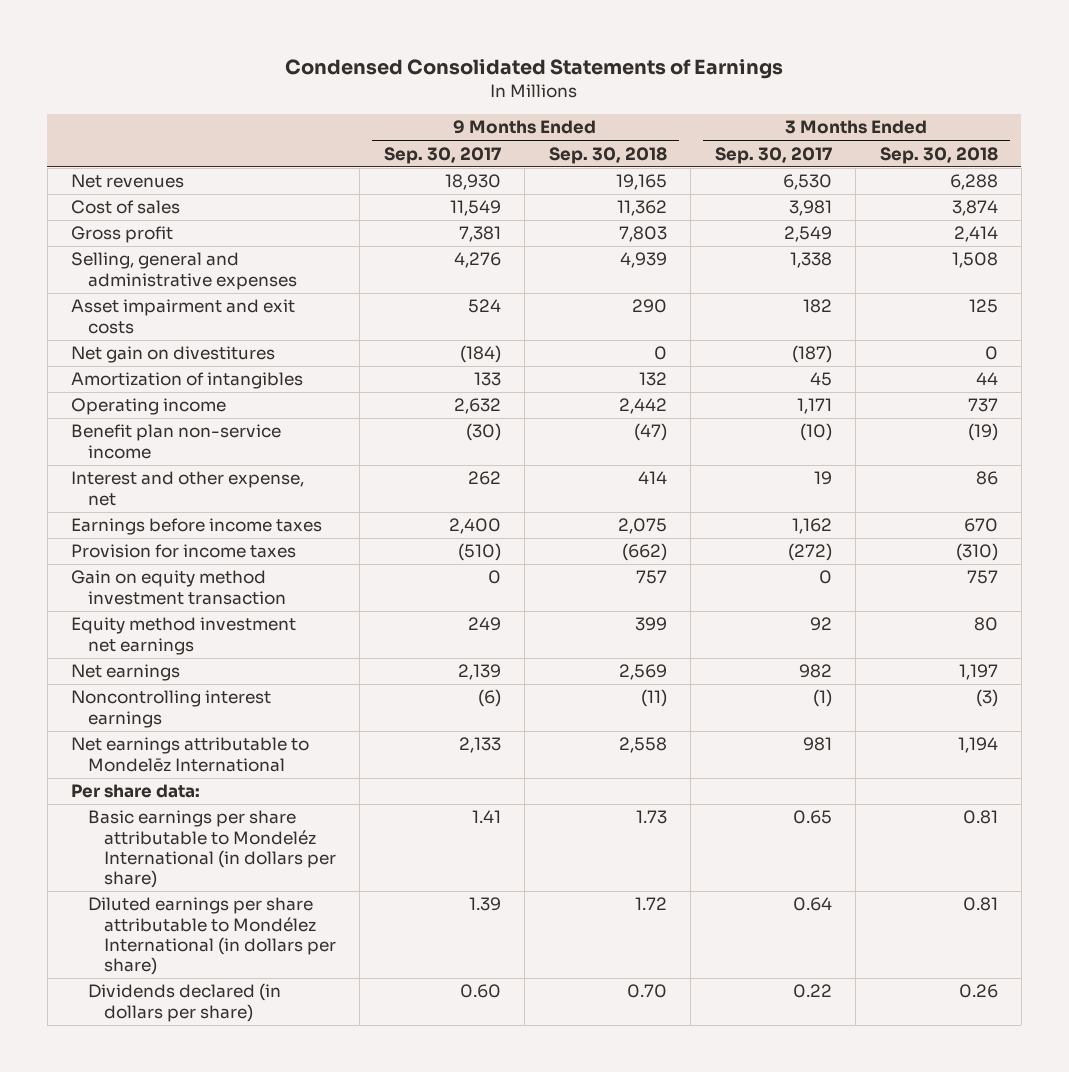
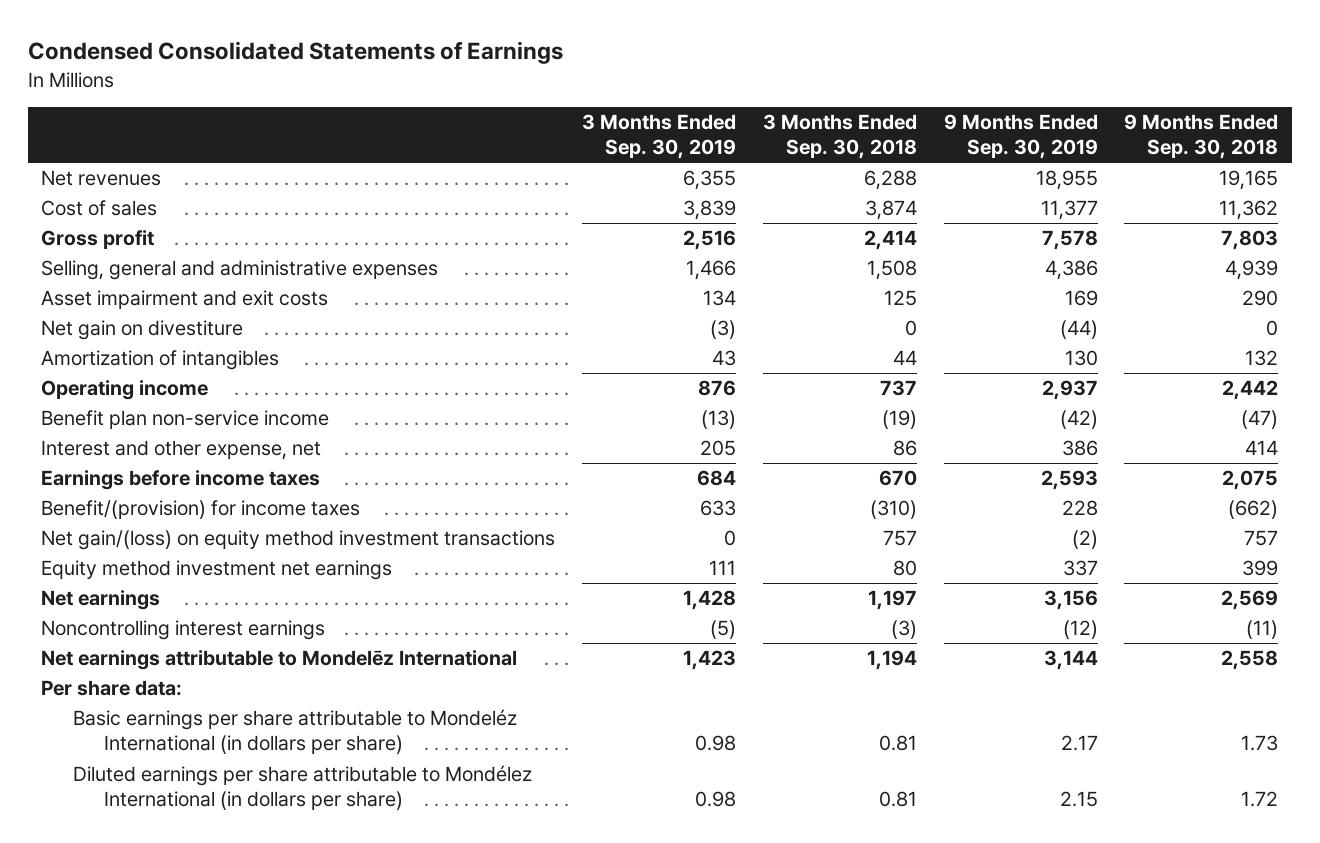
[383,146,501,164] Sep. 30, 2017 -> none
[714,146,832,164] Sep. 30, 2017 -> none
none -> [582,114,737,160] 3 Months Ended Sep. 30, 2019
none -> [943,114,1098,160] 9 Months Ended Sep. 30, 2019
[71,346,276,364] Net gain on divestitures -> [41,320,244,341] Net gain on divestiture
[71,544,297,559] Provision for income taxes -> [41,500,361,520] Benefit/(provision) for income taxes
[71,570,286,605] Gain on equity method investment transaction -> [41,530,556,551] Net gain/(loss) on equity method investment transactions
[87,983,281,1022] Dividends declared (in dollars per share) -> none

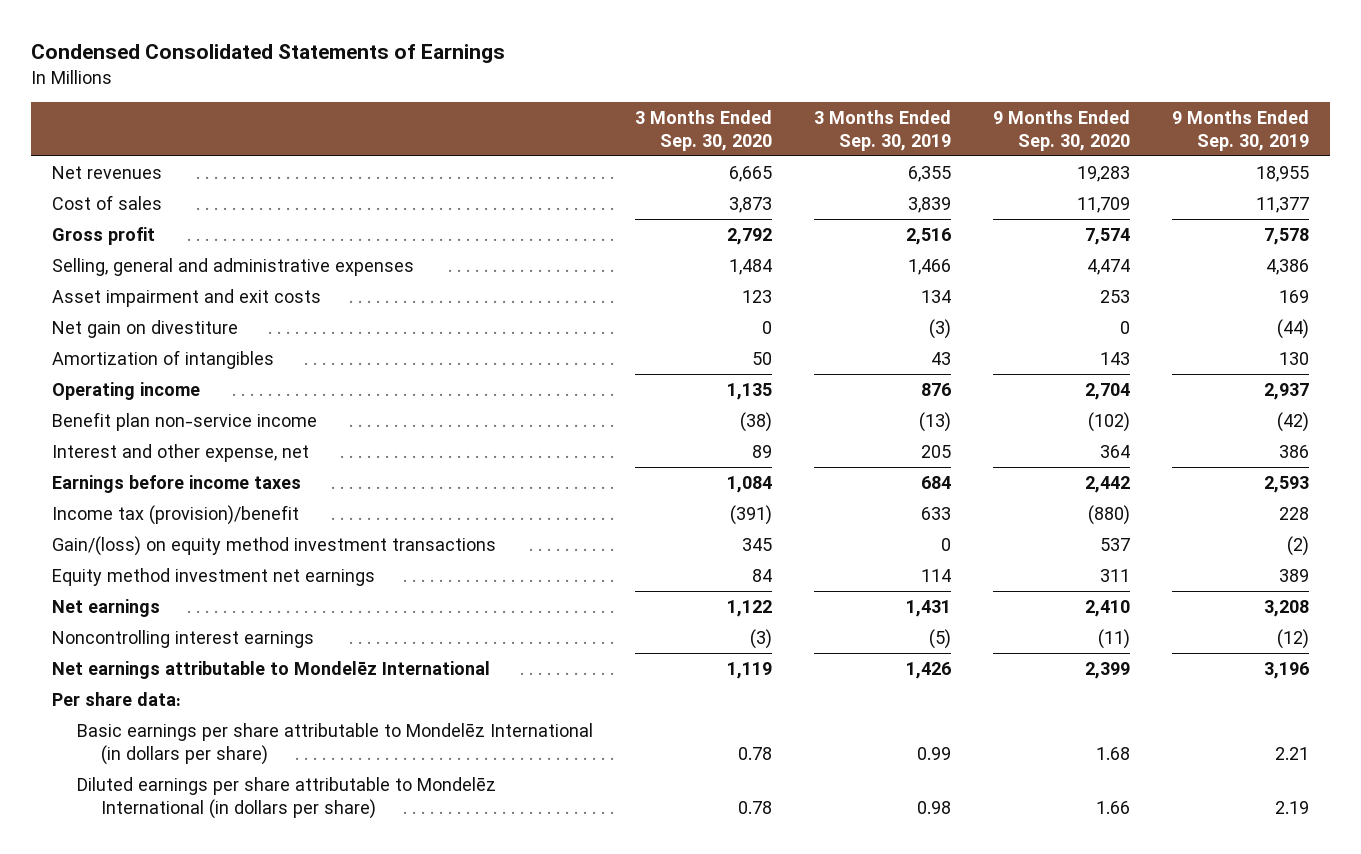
[762,114,917,160] 3 Months Ended Sep. 30, 2018 -> none
[1124,114,1279,160] 9 Months Ended Sep. 30, 2018 -> none
none -> [634,109,772,151] 3 Months Ended Sep. 30, 2020
none -> [992,109,1130,151] 9 Months Ended Sep. 30, 2020
[41,500,361,520] Benefit/(provision) for income taxes -> [52,504,300,525] Income tax (provision)/benefit
[41,530,556,551] Net gain/(loss) on equity method investment transactions -> [52,535,497,556] Gain/(loss) on equity method investment transactions
[709,560,737,576] 111 -> [920,568,951,582] 114
[1062,560,1098,577] 337 -> [1278,568,1309,582] 389
[683,590,737,611] 1,428 -> [905,599,951,617] 1,431
[1043,590,1098,611] 3,156 -> [1263,599,1309,617] 3,208
[683,650,737,671] 1,423 -> [905,661,951,679] 1,426
[1043,650,1098,671] 3,144 -> [1263,661,1309,679] 3,196
[72,709,517,755] Basic earnings per share attributable to Mondeléz International (in dollars per share) -> [76,722,593,765] Basic earnings per share attributable to Mondelēz International (in dollars per share)
[695,735,737,752] 0.98 -> [916,746,951,760] 0.99
[1060,735,1098,752] 2.17 -> [1274,746,1309,760] 2.21
[72,765,532,811] Diluted earnings per share attributable to Mondélez International (in dollars per share) -> [76,776,496,819] Diluted earnings per share attributable to Mondelēz International (in dollars per share)
[1059,791,1098,808] 2.15 -> [1274,800,1309,814] 2.19

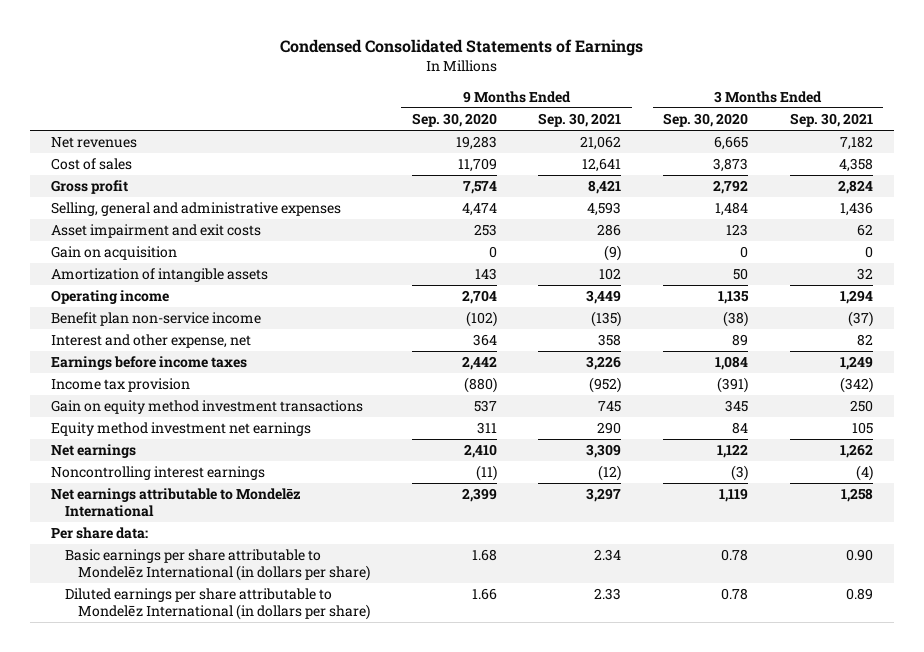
[813,109,951,151] 3 Months Ended Sep. 30, 2019 -> none
[1171,109,1309,151] 9 Months Ended Sep. 30, 2019 -> none
none -> [538,113,622,128] Sep. 30, 2021
none -> [789,113,873,128] Sep. 30, 2021
[52,319,239,338] Net gain on divestiture -> none
none -> [51,246,178,261] Gain on acquisition
[52,349,275,369] Amortization of intangibles -> [51,268,269,283] Amortization of intangible assets
[52,504,300,525] Income tax (provision)/benefit -> [51,378,191,393] Income tax provision
[52,535,497,556] Gain/(loss) on equity method investment transactions -> [51,400,364,415] Gain on equity method investment transactions

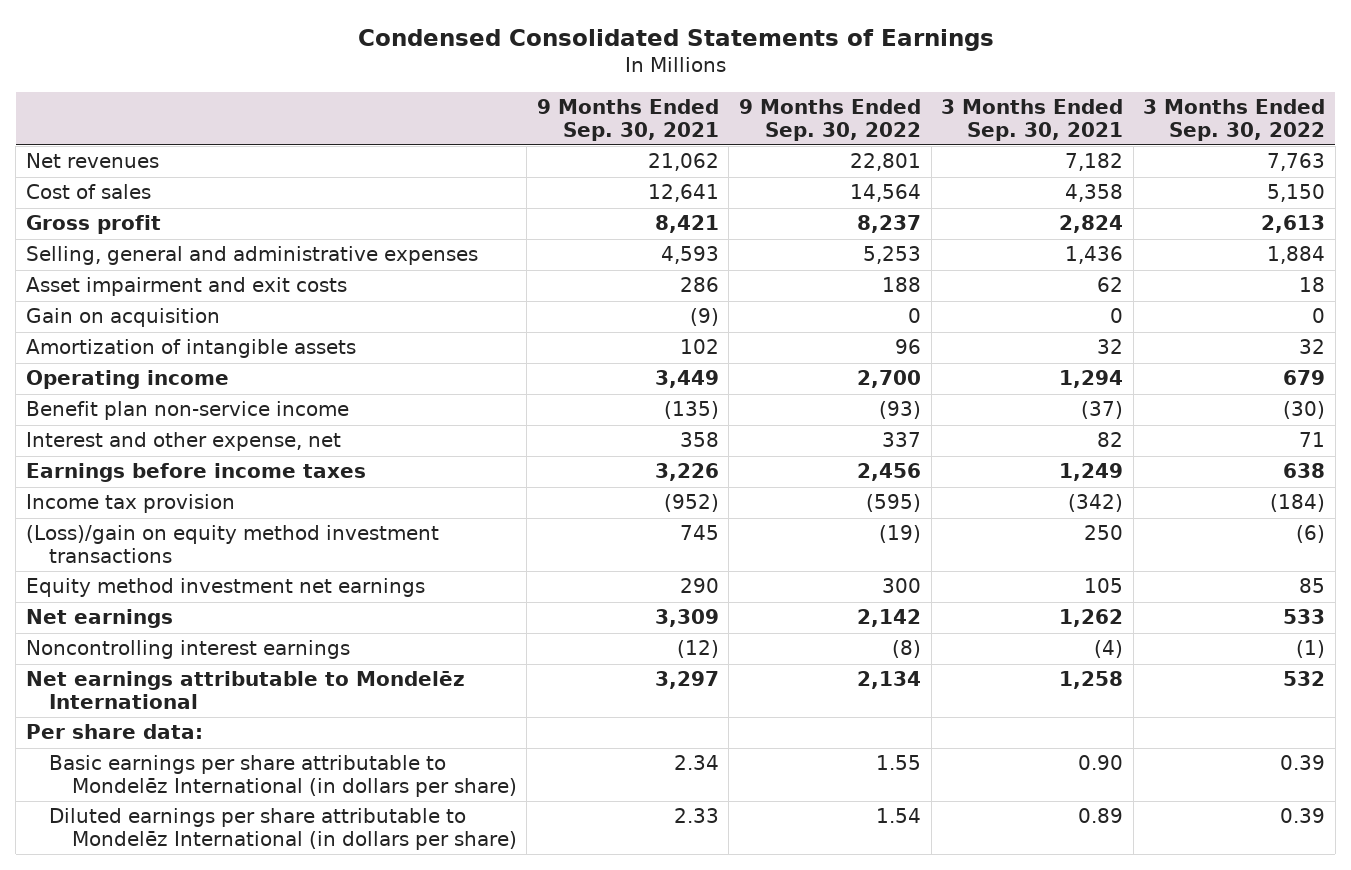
[411,113,497,128] Sep. 30, 2020 -> none
[663,113,749,128] Sep. 30, 2020 -> none
none -> [739,99,922,141] 9 Months Ended Sep. 30, 2022
none -> [1143,99,1326,141] 3 Months Ended Sep. 30, 2022
[51,400,364,415] Gain on equity method investment transactions -> [25,525,439,563] (Loss)/gain on equity method investment transactions

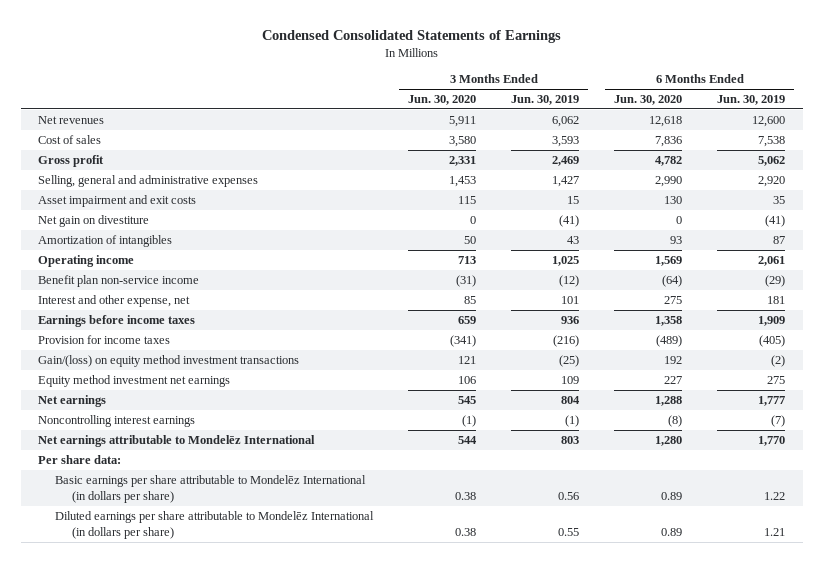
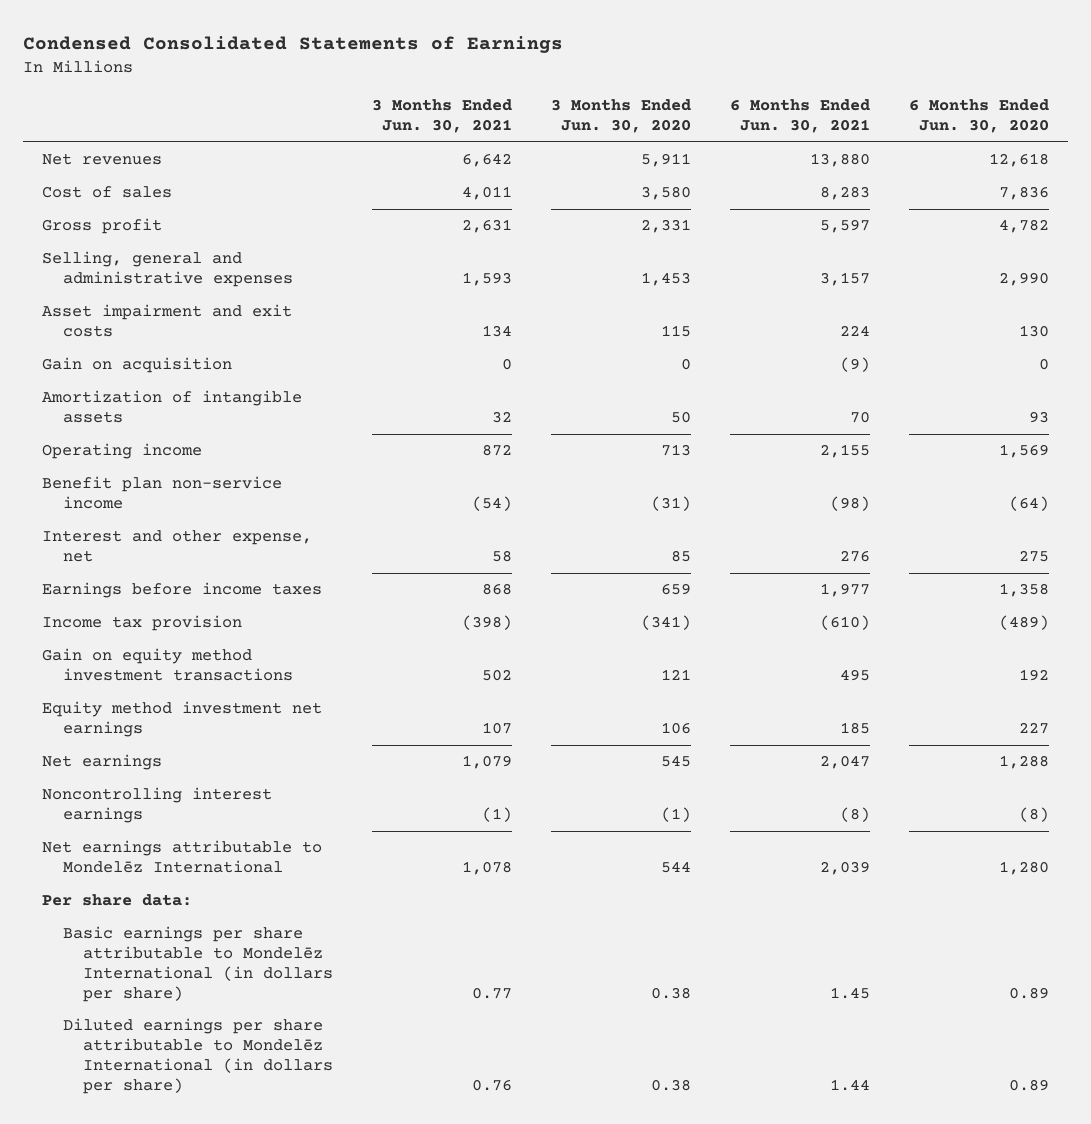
[511,95,580,106] Jun. 30, 2019 -> none
[717,95,786,106] Jun. 30, 2019 -> none
none -> [372,99,513,134] 3 Months Ended Jun. 30, 2021
none -> [730,99,871,134] 6 Months Ended Jun. 30, 2021
[38,214,150,227] Net gain on divestiture -> none
none -> [42,357,233,374] Gain on acquisition
[38,234,173,247] Amortization of intangibles -> [42,390,303,424] Amortization of intangible assets
[38,334,171,344] Provision for income taxes -> [42,615,243,632] Income tax provision
[38,354,300,367] Gain/(loss) on equity method investment transactions -> [42,648,293,682] Gain on equity method investment transactions

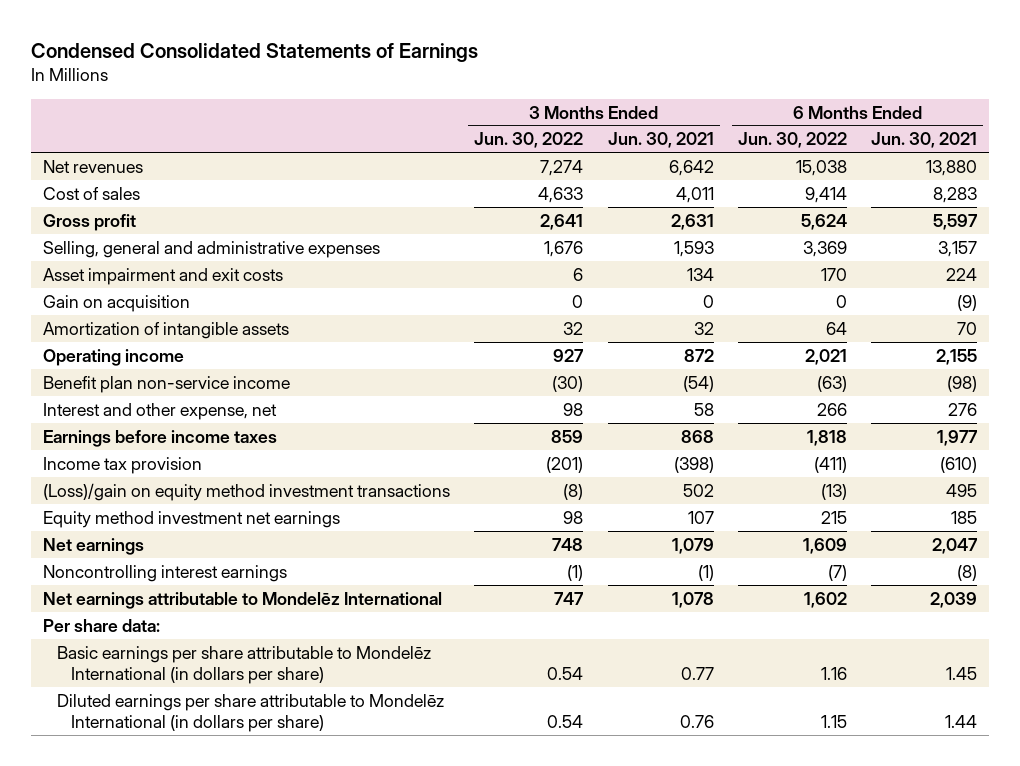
[551,99,692,134] 3 Months Ended Jun. 30, 2020 -> none
[909,99,1050,134] 6 Months Ended Jun. 30, 2020 -> none
none -> [474,132,584,149] Jun. 30, 2022
none -> [738,132,848,149] Jun. 30, 2022
[42,648,293,682] Gain on equity method investment transactions -> [43,482,451,501] (Loss)/gain on equity method investment transactions

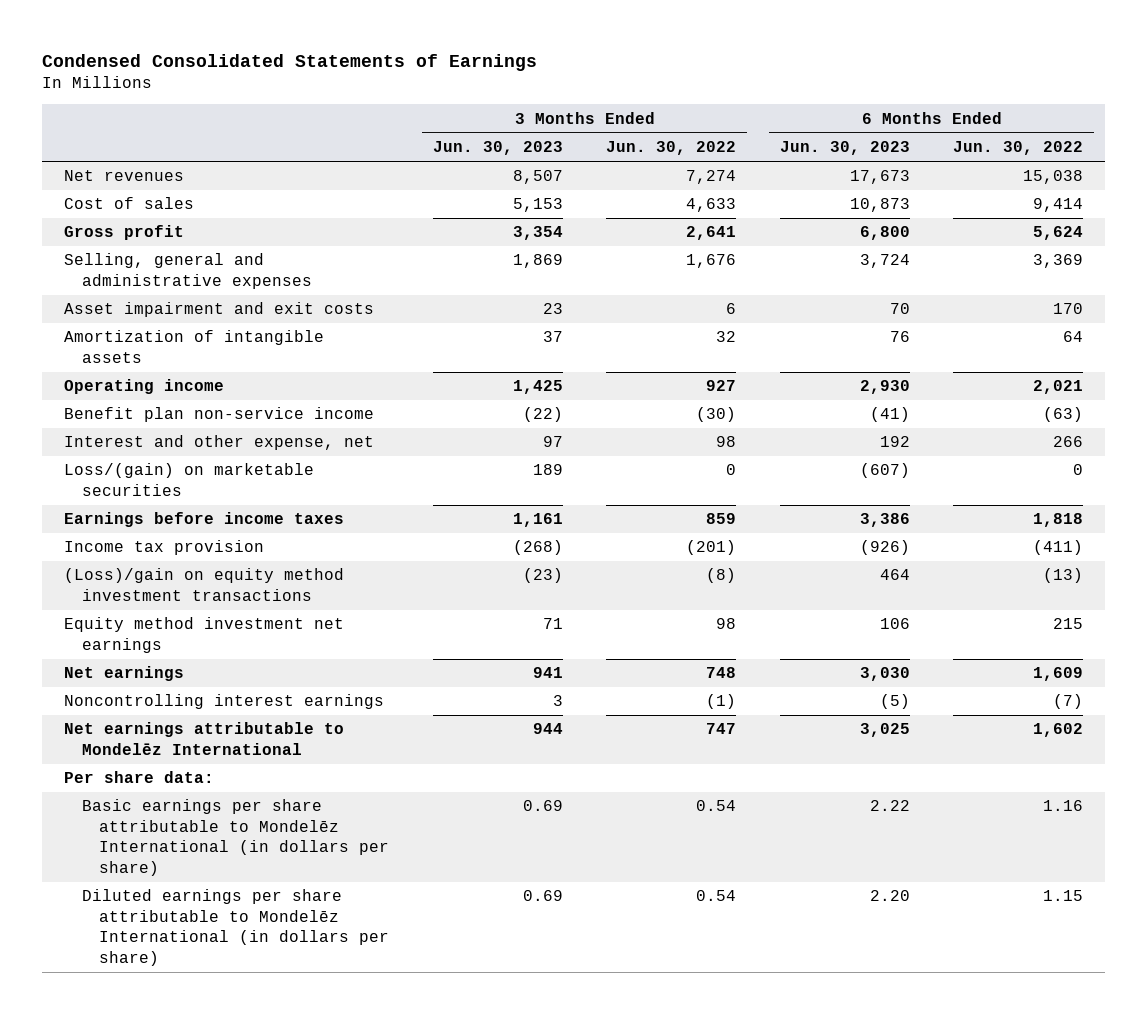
[607,132,714,149] Jun. 30, 2021 -> none
[871,132,978,149] Jun. 30, 2021 -> none
none -> [432,141,563,156] Jun. 30, 2023
none -> [779,141,910,156] Jun. 30, 2023
[43,294,191,312] Gain on acquisition -> none
none -> [64,463,315,496] Loss/(gain) on marketable securities

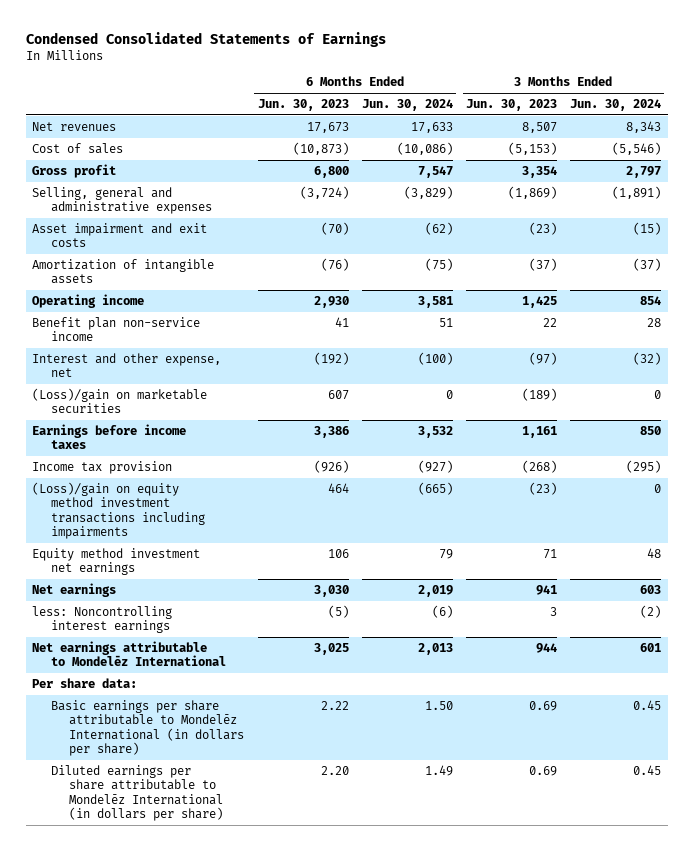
[606,141,737,156] Jun. 30, 2022 -> none
[953,141,1084,156] Jun. 30, 2022 -> none
none -> [361,99,453,112] Jun. 30, 2024
none -> [570,99,662,112] Jun. 30, 2024
[512,198,563,213] 5,153 -> [507,141,557,155] (5,153)
[849,198,910,213] 10,873 -> [292,141,349,155] (10,873)
[512,254,563,269] 1,869 -> [507,185,557,199] (1,869)
[859,254,910,269] 3,724 -> [299,185,349,199] (3,724)
[542,303,563,315] 23 -> [528,221,557,235] (23)
[889,303,910,315] 70 -> [320,221,349,235] (70)
[542,331,563,343] 37 -> [528,257,557,271] (37)
[889,331,910,343] 76 -> [320,257,349,271] (76)
[522,407,563,423] (22) -> [542,317,557,327] 22
[869,407,910,423] (41) -> [334,316,349,327] 41
[542,436,563,448] 97 -> [528,351,557,365] (97)
[879,436,910,448] 192 -> [313,351,349,365] (192)
[64,463,315,496] Loss/(gain) on marketable securities -> [32,387,208,414] (Loss)/gain on marketable securities
[532,464,563,476] 189 -> [521,387,557,401] (189)
[859,463,910,479] (607) -> [327,389,349,400] 607
[64,568,345,601] (Loss)/gain on equity method investment transactions -> [32,481,205,539] (Loss)/gain on equity method investment transactions including impairments
[64,694,385,710] Noncontrolling interest earnings -> [32,605,173,634] less: Noncontrolling interest earnings

